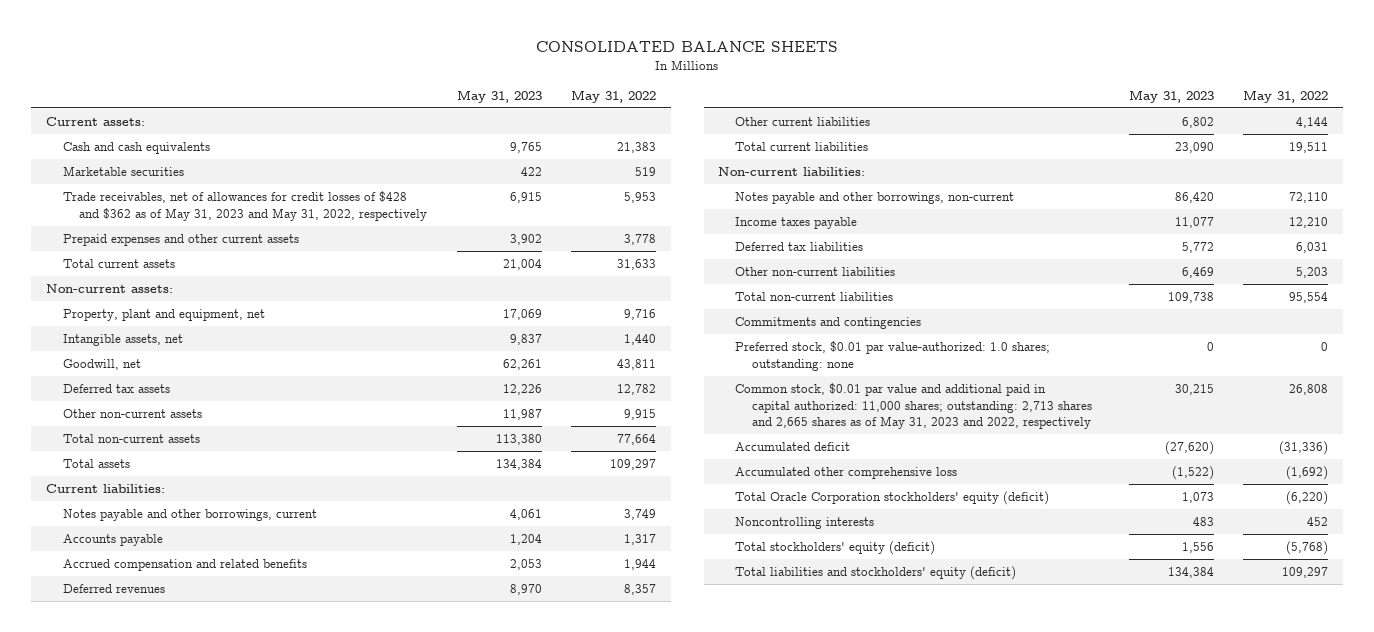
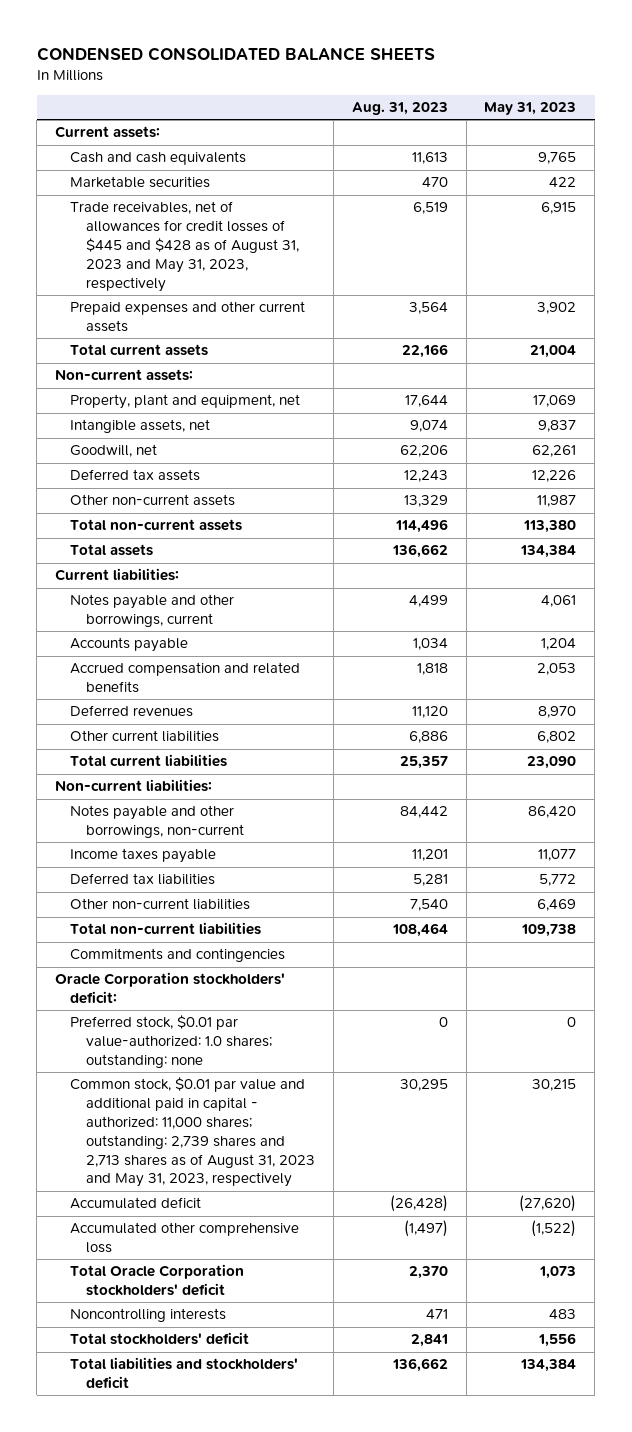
[536,40,839,52] CONSOLIDATED BALANCE SHEETS -> [36,46,435,61] CONDENSED CONSOLIDATED BALANCE SHEETS
[571,89,657,103] May 31, 2022 -> none
none -> [351,102,448,116] Aug. 31, 2023
[62,191,428,221] Trade receivables, net of allowances for credit losses of $428 and $362 as of May 31, 2023 and May 31, 2022, respectively -> [70,201,299,292] Trade receivables, net of allowances for credit losses of $445 and $428 as of August 31, 2023 and May 31, 2023, respectively
none -> [55,972,286,1005] Oracle Corporation stockholders' deficit:
[734,383,1092,430] Common stock, $0.01 par value and additional paid in capital authorized: 11,000 shares; outstanding: 2,713 shares and 2,665 shares as of May 31, 2023 and 2022, respectively -> [70,1077,315,1188] Common stock, $0.01 par value and additional paid in capital - authorized: 11,000 shares; outstanding: 2,739 shares and 2,713 shares as of August 31, 2023 and May 31, 2023, respectively
[734,491,1049,506] Total Oracle Corporation stockholders' equity (deficit) -> [70,1264,245,1297] Total Oracle Corporation stockholders' deficit
[734,541,935,556] Total stockholders' equity (deficit) -> [70,1332,250,1346] Total stockholders' deficit
[734,566,1016,581] Total liabilities and stockholders' equity (deficit) -> [70,1357,299,1390] Total liabilities and stockholders' deficit

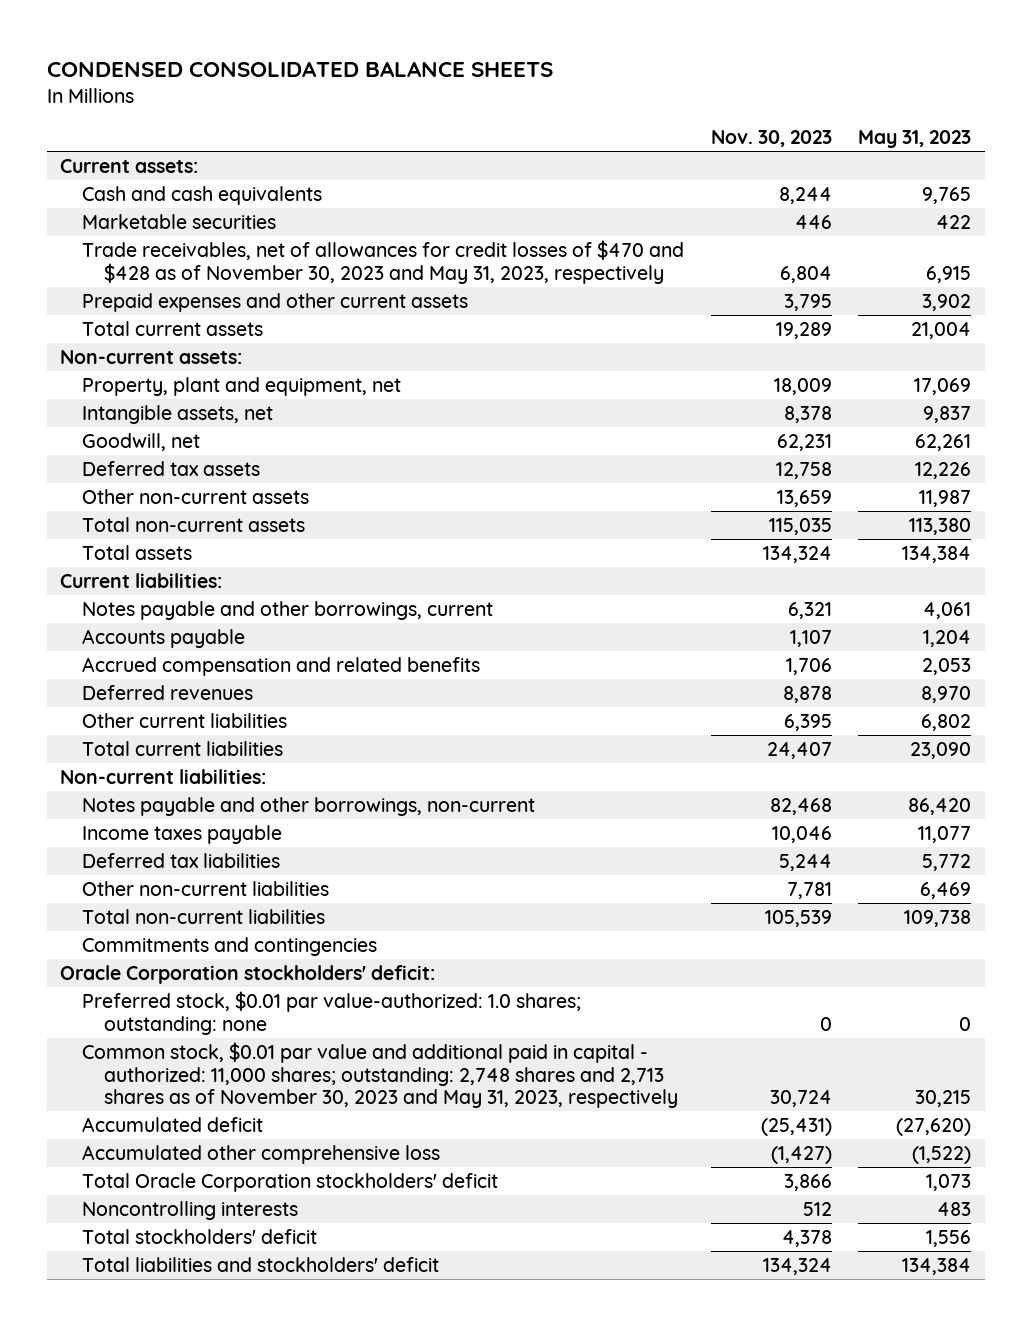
[351,102,448,116] Aug. 31, 2023 -> none
none -> [710,129,832,147] Nov. 30, 2023
[70,201,299,292] Trade receivables, net of allowances for credit losses of $445 and $428 as of August 31, 2023 and May 31, 2023, respectively -> [82,240,685,284] Trade receivables, net of allowances for credit losses of $470 and $428 as of November 30, 2023 and May 31, 2023, respectively
[70,1077,315,1188] Common stock, $0.01 par value and additional paid in capital - authorized: 11,000 shares; outstanding: 2,739 shares and 2,713 shares as of August 31, 2023 and May 31, 2023, respectively -> [82,1042,679,1109] Common stock, $0.01 par value and additional paid in capital - authorized: 11,000 shares; outstanding: 2,748 shares and 2,713 shares as of November 30, 2023 and May 31, 2023, respectively

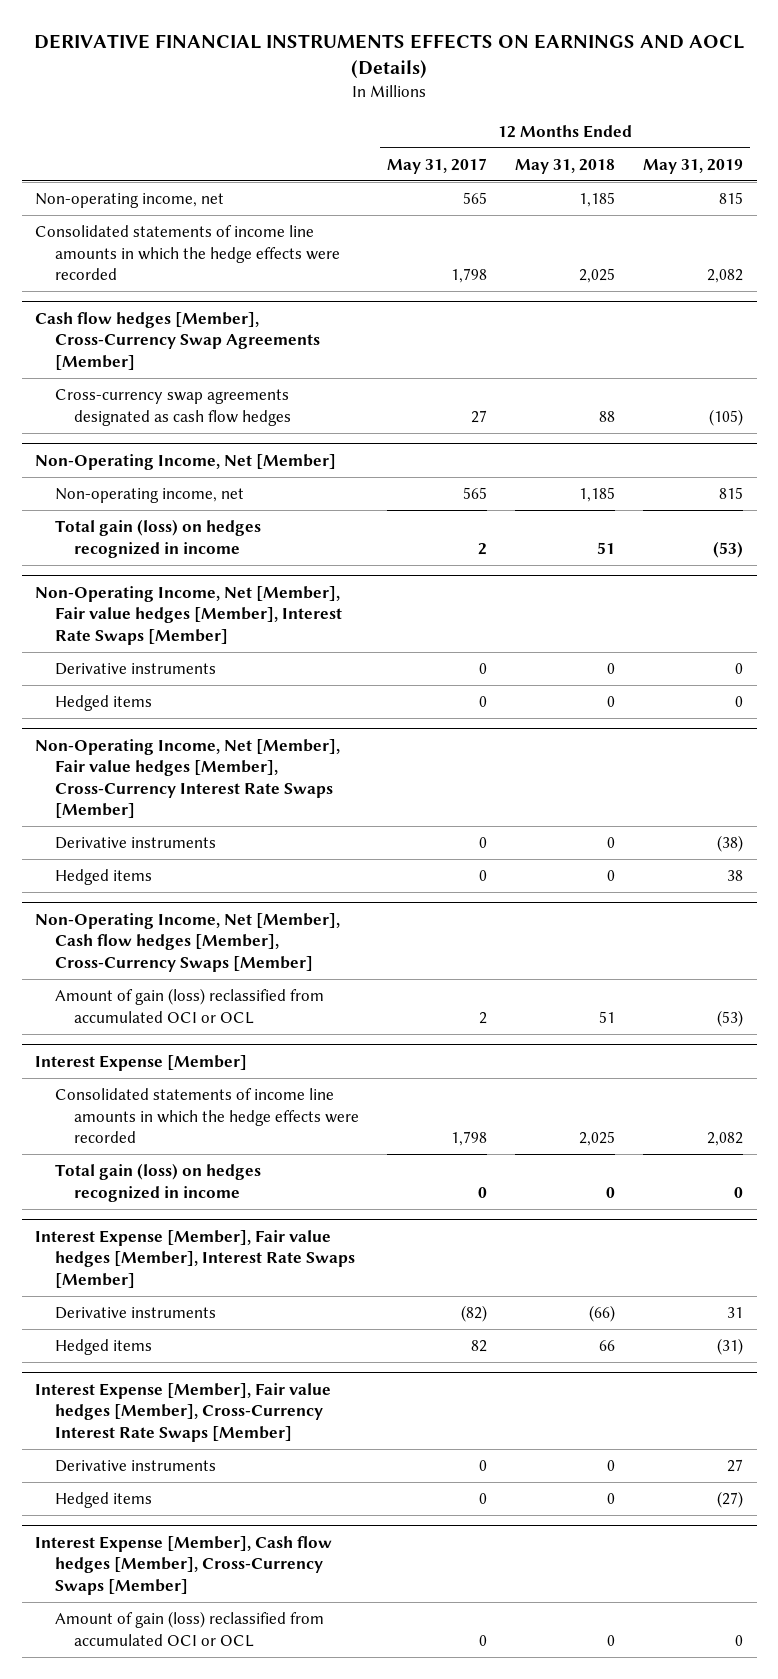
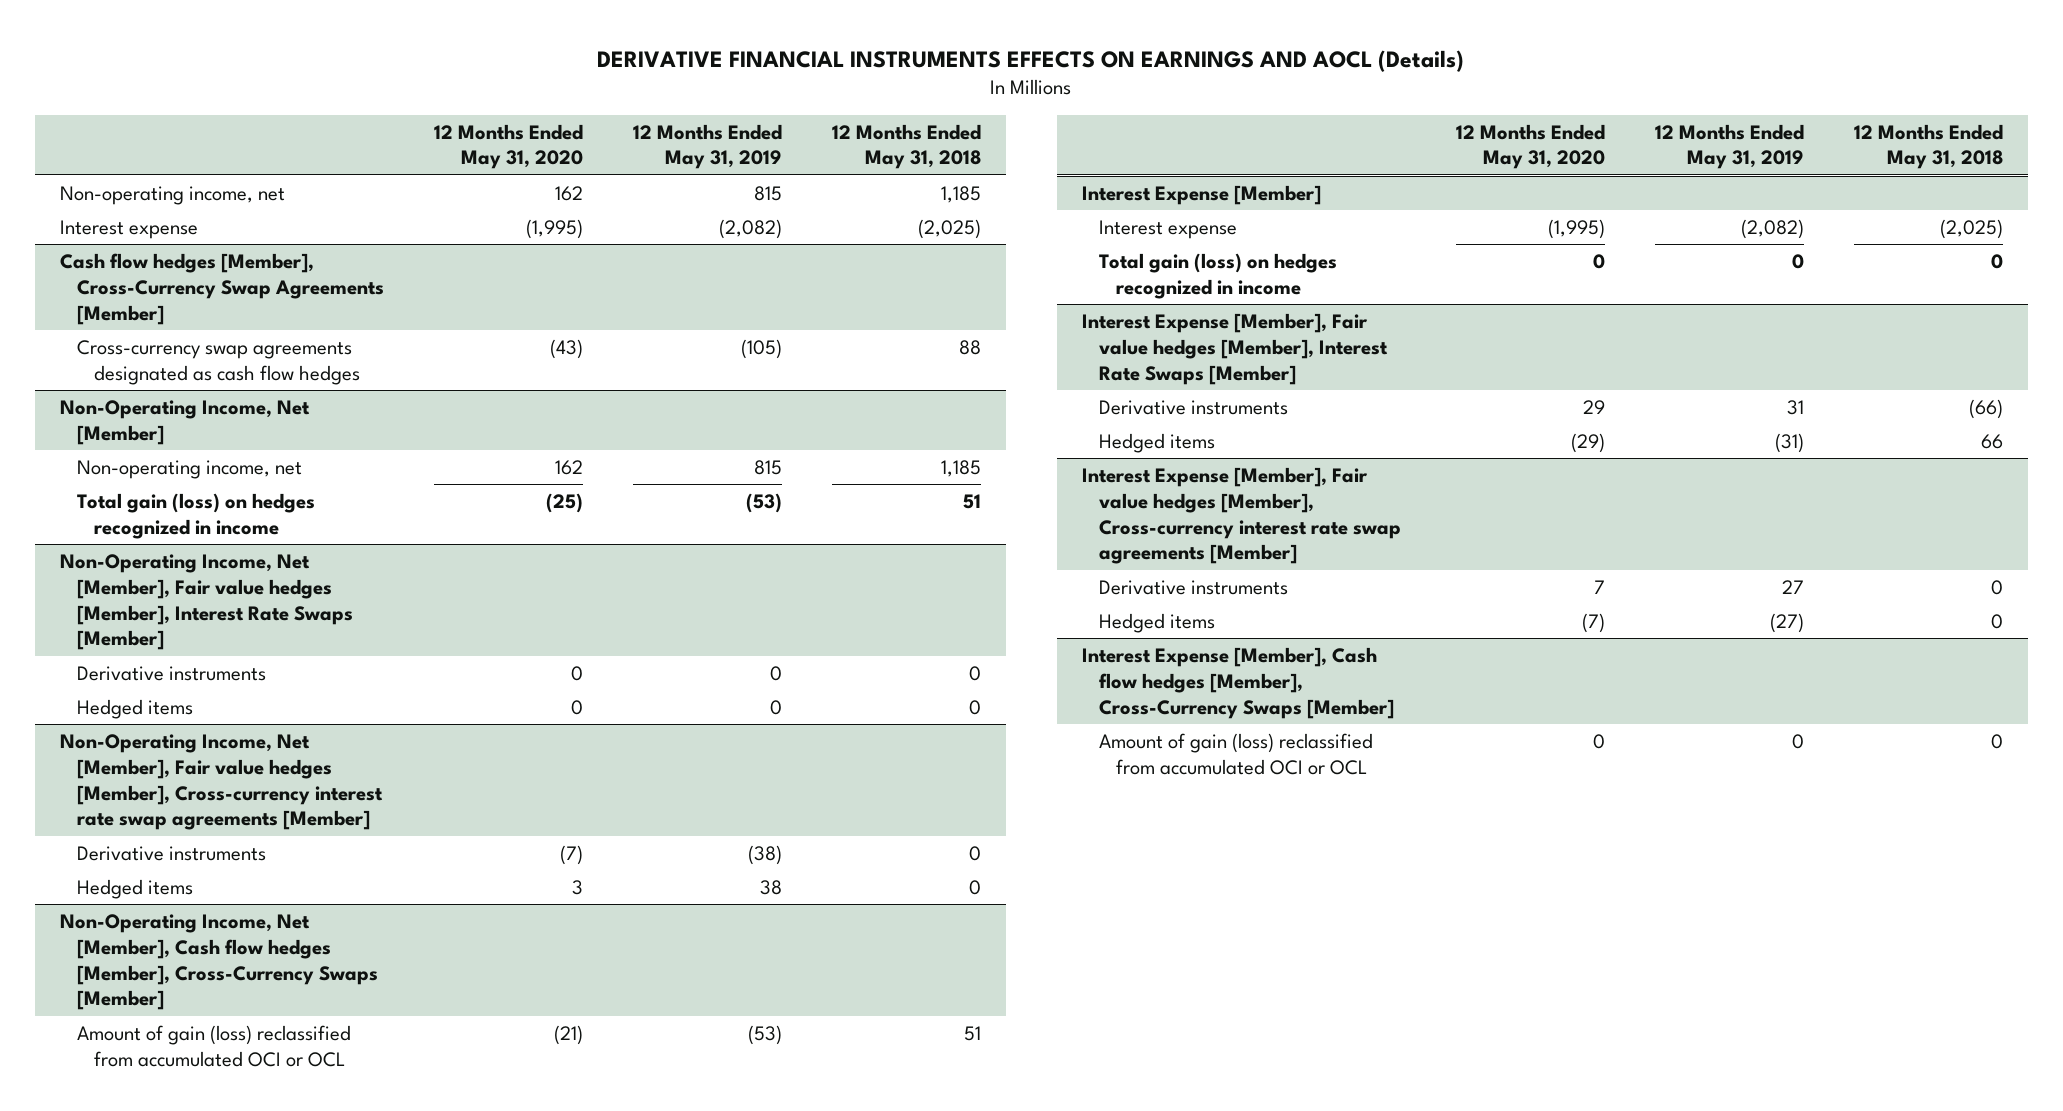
[387,157,488,174] May 31, 2017 -> none
none -> [434,123,584,170] 12 Months Ended May 31, 2020
[35,225,340,281] Consolidated statements of income line amounts in which the hedge effects were recorded -> none
none -> [59,219,198,239] Interest expense
[35,738,341,819] Non-Operating Income, Net [Member], Fair value hedges [Member], Cross-Currency Interest Rate Swaps [Member] -> [59,733,384,831] Non-Operating Income, Net [Member], Fair value hedges [Member], Cross-currency interest rate swap agreements [Member]
[54,1088,360,1144] Consolidated statements of income line amounts in which the hedge effects were recorded -> none
none -> [1099,219,1238,239] Interest expense
[35,1382,332,1442] Interest Expense [Member], Fair value hedges [Member], Cross-Currency Interest Rate Swaps [Member] -> [1081,466,1402,565] Interest Expense [Member], Fair value hedges [Member], Cross-currency interest rate swap agreements [Member]

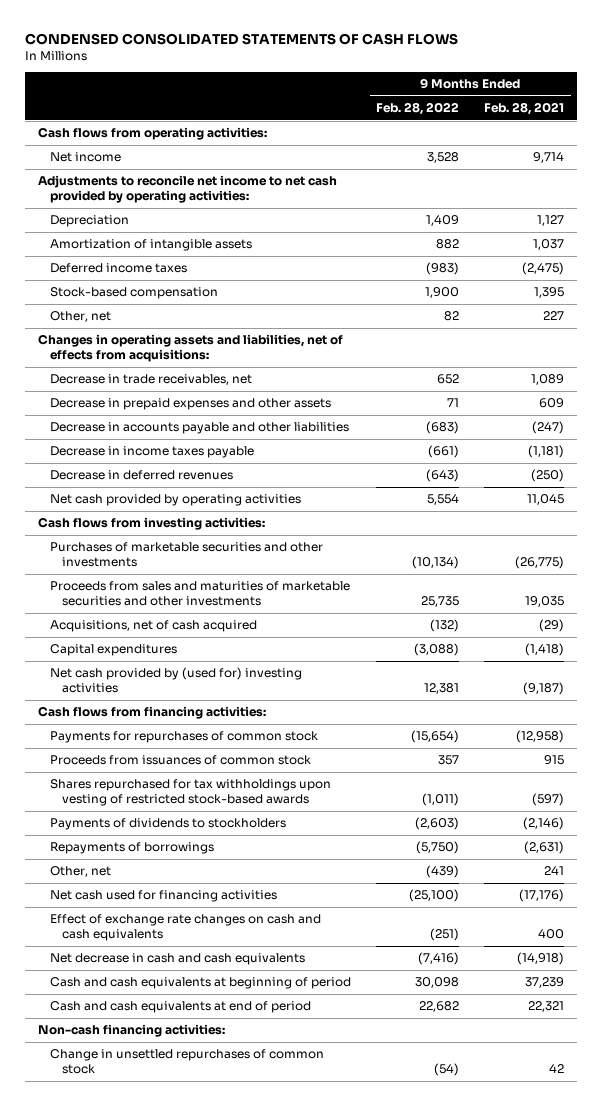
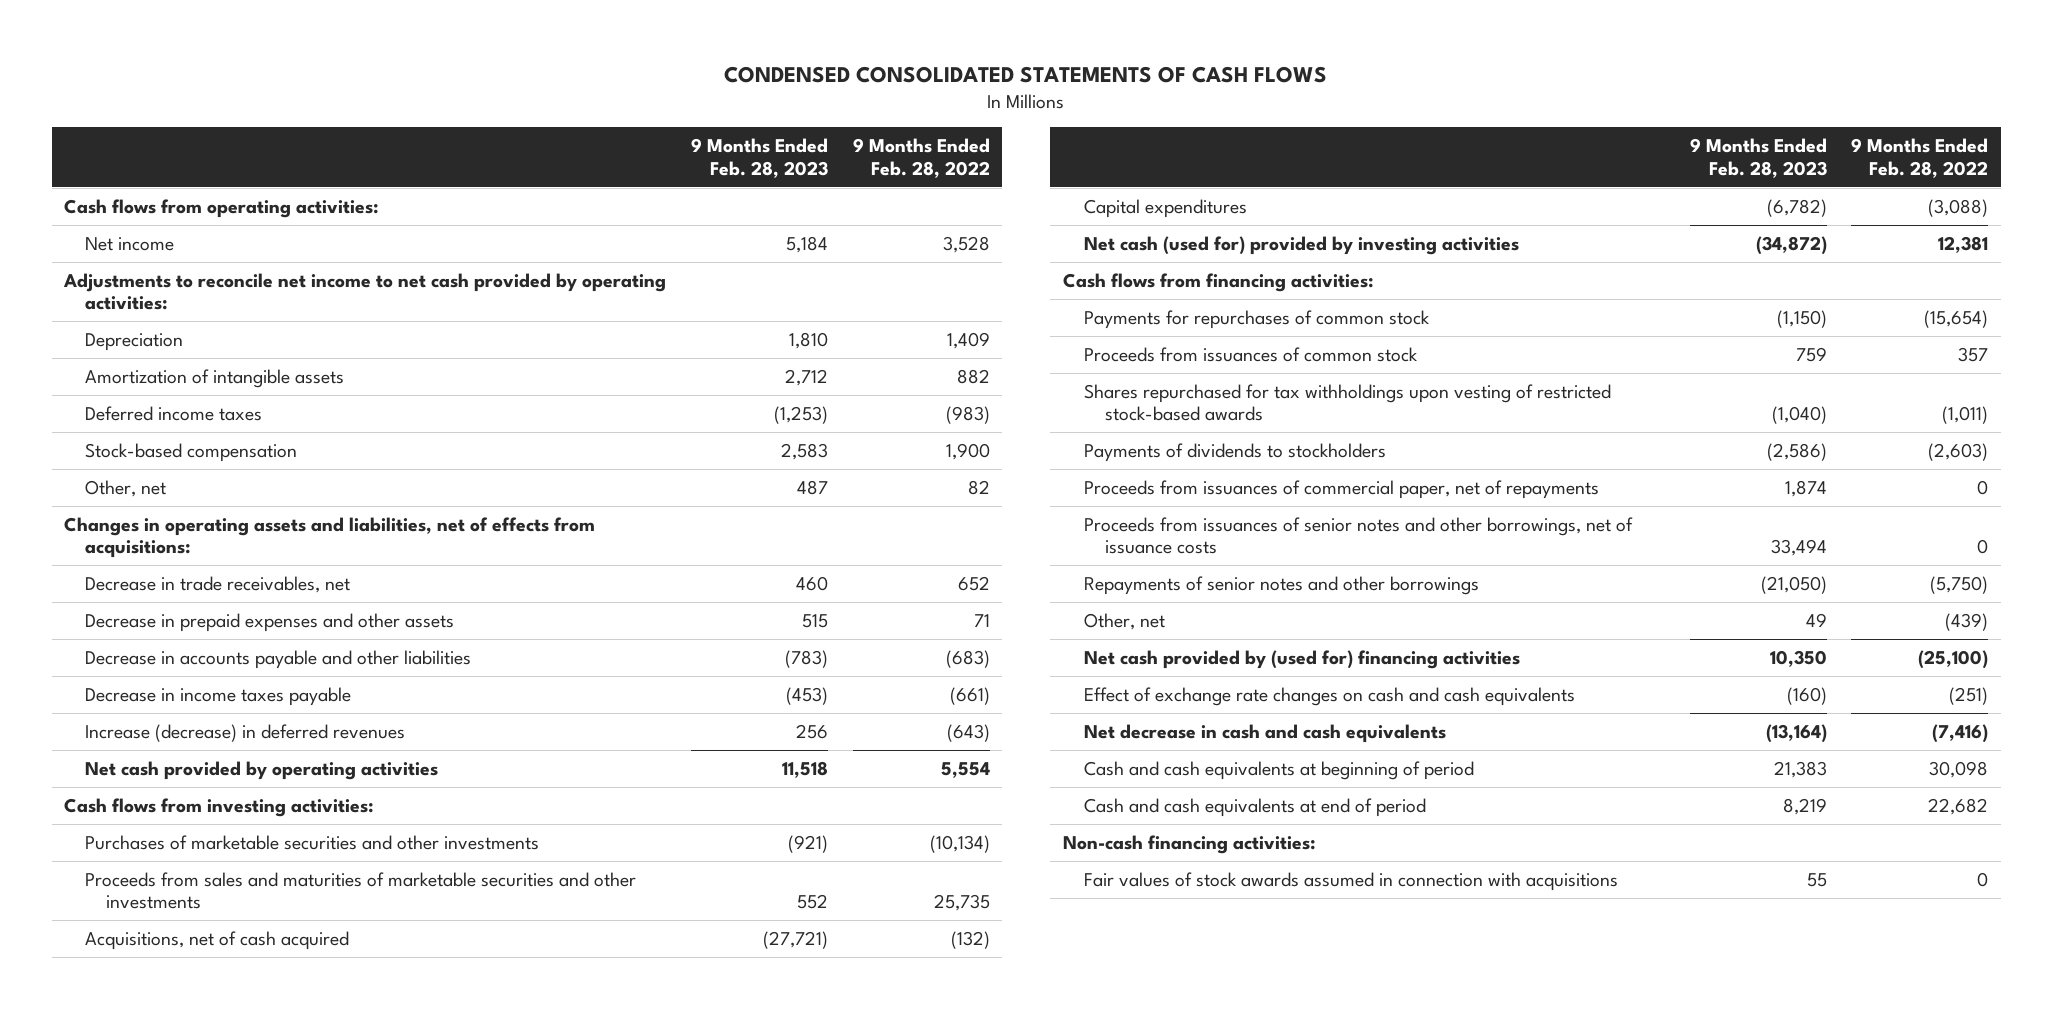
[484,102,565,116] Feb. 28, 2021 -> none
none -> [690,137,828,178] 9 Months Ended Feb. 28, 2023
[49,470,233,481] Decrease in deferred revenues -> [85,723,406,742] Increase (decrease) in deferred revenues
[49,667,302,693] Net cash provided by (used for) investing activities -> [1083,235,1519,255] Net cash (used for) provided by investing activities
none -> [1083,479,1599,499] Proceeds from issuances of commercial paper, net of repayments
none -> [1083,516,1633,555] Proceeds from issuances of senior notes and other borrowings, net of issuance costs
[49,842,214,855] Repayments of borrowings -> [1083,575,1479,595] Repayments of senior notes and other borrowings
[49,890,277,903] Net cash used for financing activities -> [1083,649,1520,669] Net cash provided by (used for) financing activities
[49,1049,324,1074] Change in unsettled repurchases of common stock -> none
none -> [1083,871,1618,891] Fair values of stock awards assumed in connection with acquisitions

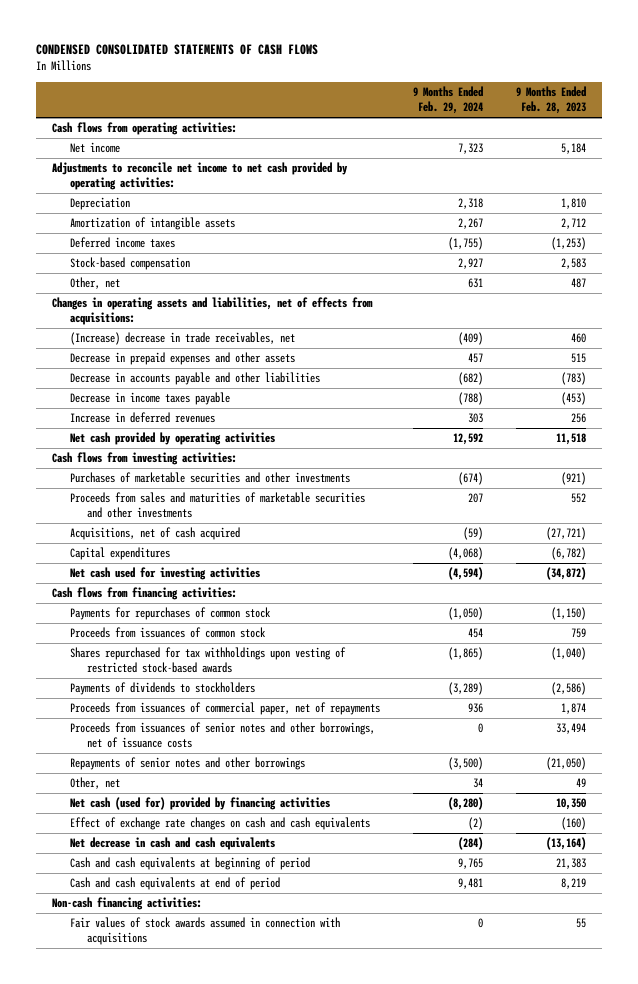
[852,137,990,178] 9 Months Ended Feb. 28, 2022 -> none
none -> [412,86,483,115] 9 Months Ended Feb. 29, 2024
[85,575,351,593] Decrease in trade receivables, net -> [69,332,295,346] (Increase) decrease in trade receivables, net
[85,723,406,742] Increase (decrease) in deferred revenues -> [69,412,215,424] Increase in deferred revenues
[1083,235,1519,255] Net cash (used for) provided by investing activities -> [69,567,260,581] Net cash used for investing activities
[1083,649,1520,669] Net cash provided by (used for) financing activities -> [69,797,330,811] Net cash (used for) provided by financing activities

